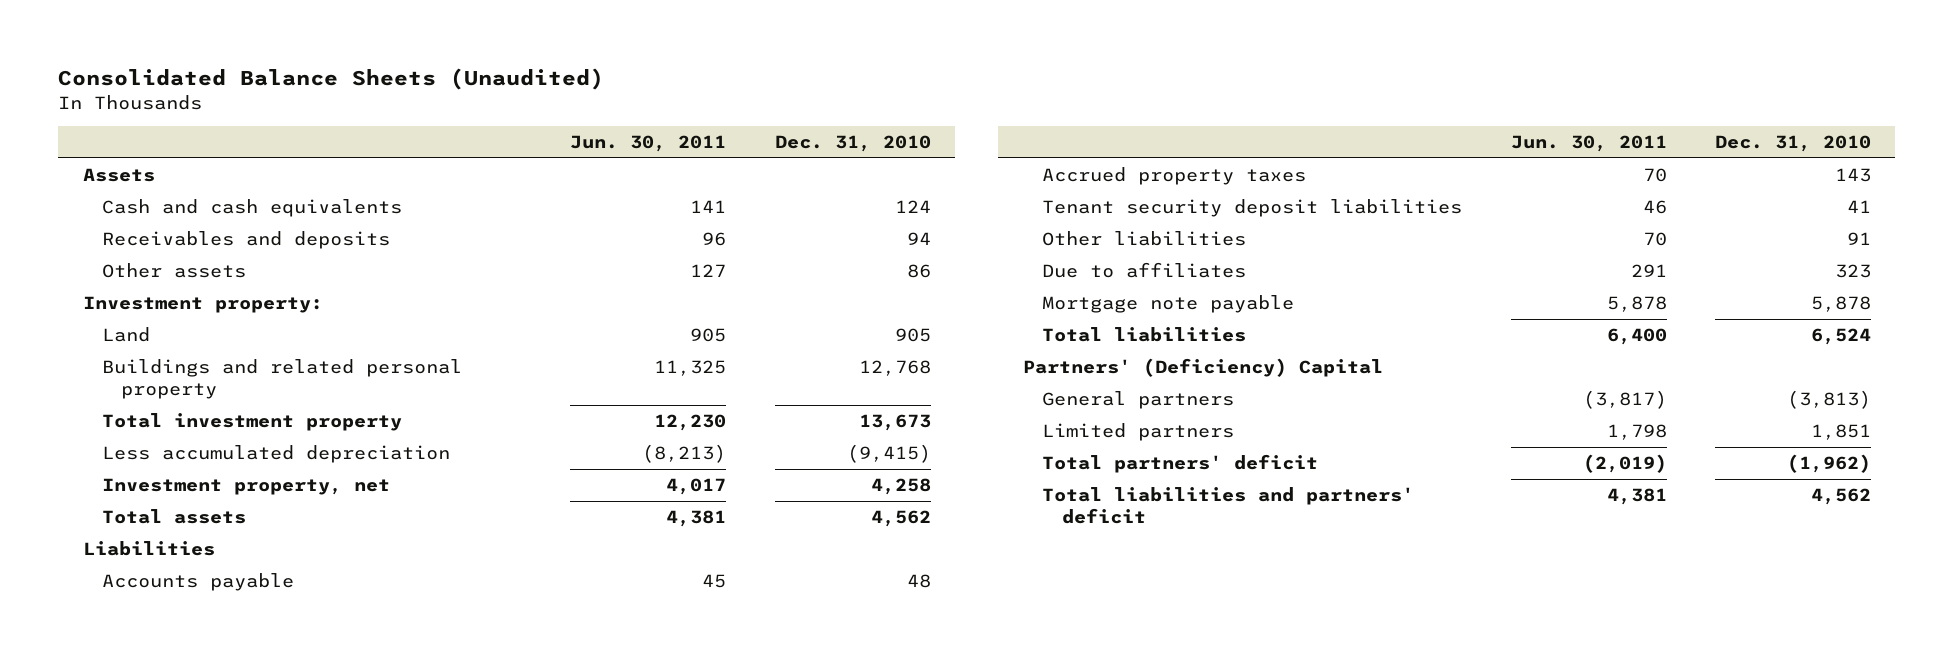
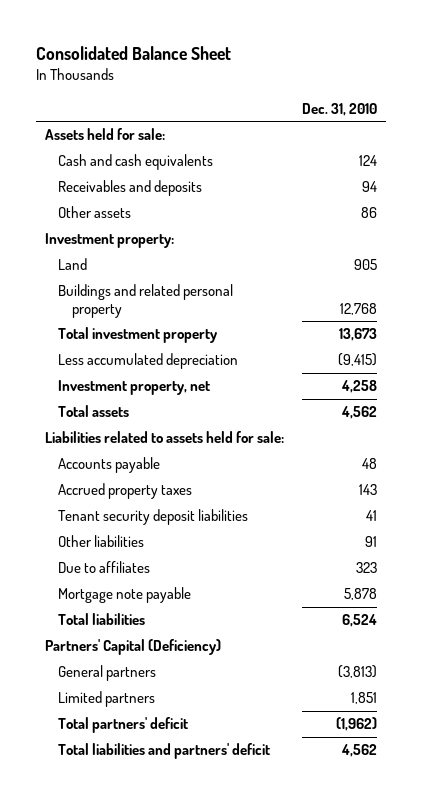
[58,68,605,91] Consolidated Balance Sheets (Unaudited) -> [36,45,232,60] Consolidated Balance Sheet
[570,134,727,152] Jun. 30, 2011 -> none
[82,168,155,183] Assets -> none
none -> [45,128,166,141] Assets held for sale:
[82,541,215,557] Liabilities -> none
none -> [45,431,285,444] Liabilities related to assets held for sale:
[1022,358,1383,378] Partners' (Deficiency) Capital -> [45,639,222,656] Partners' Capital (Deficiency)

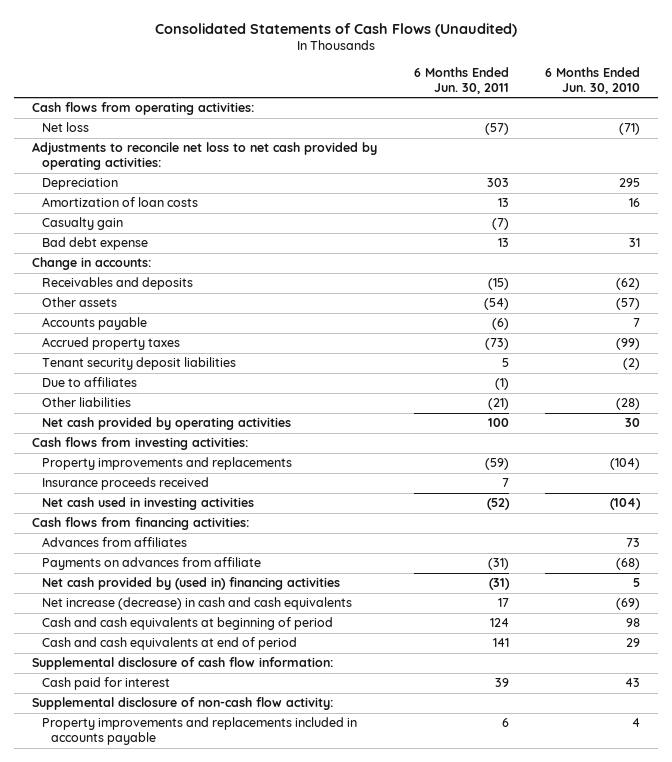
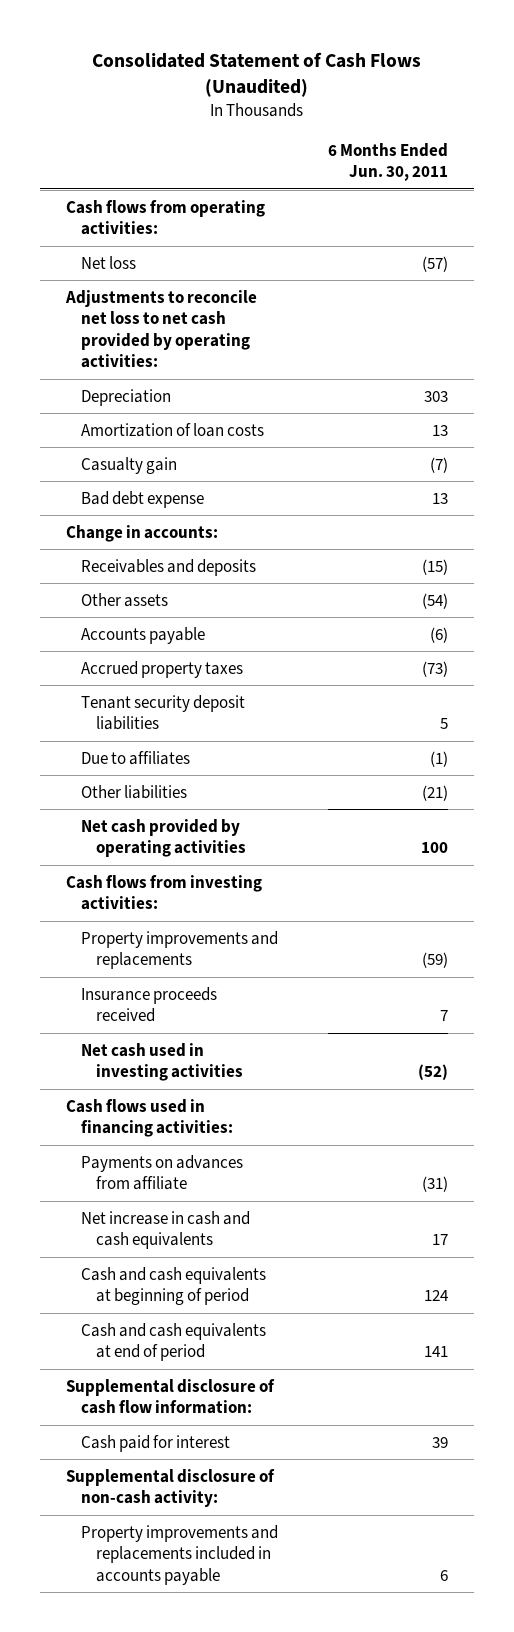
[155,22,518,37] Consolidated Statements of Cash Flows (Unaudited) -> [91,51,421,97] Consolidated Statement of Cash Flows (Unaudited)
[545,67,641,94] 6 Months Ended Jun. 30, 2010 -> none
[41,537,187,548] Advances from affiliates -> none
[32,517,250,531] Cash flows from financing activities: -> [65,1098,233,1138] Cash flows used in financing activities:
[41,577,340,591] Net cash provided by (used in) financing activities -> none
[41,597,352,611] Net increase (decrease) in cash and cash equivalents -> [80,1210,250,1250] Net increase in cash and cash equivalents
[32,697,334,711] Supplemental disclosure of non-cash flow activity: -> [65,1468,275,1508] Supplemental disclosure of non-cash activity:

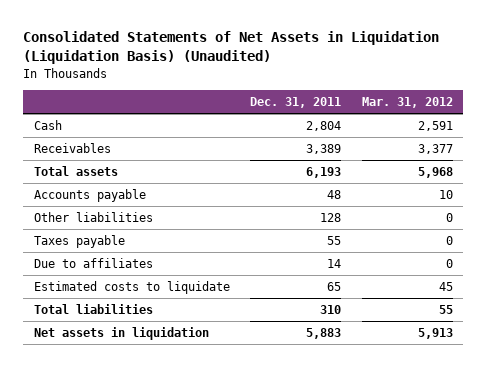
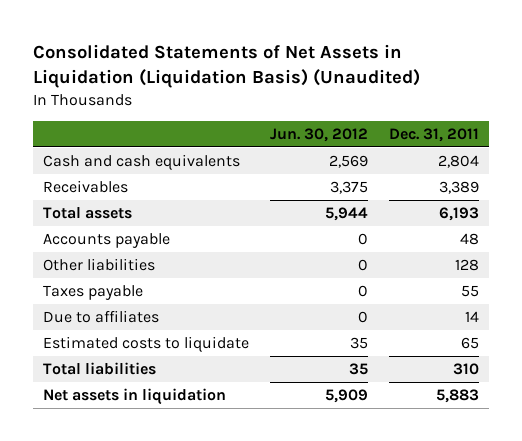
[361,96,453,108] Mar. 31, 2012 -> none
none -> [270,127,369,142] Jun. 30, 2012
[33,119,62,130] Cash -> [43,154,241,171] Cash and cash equivalents

